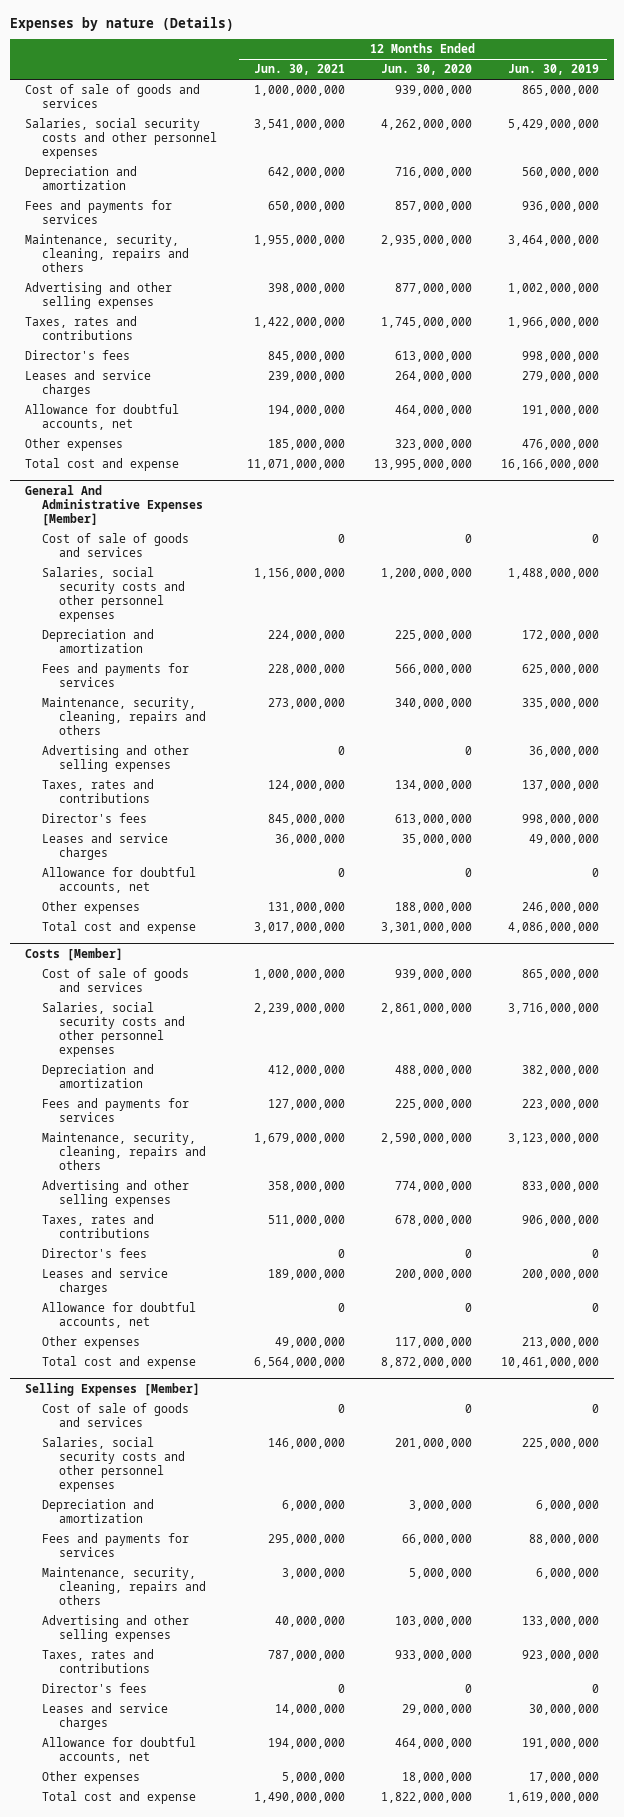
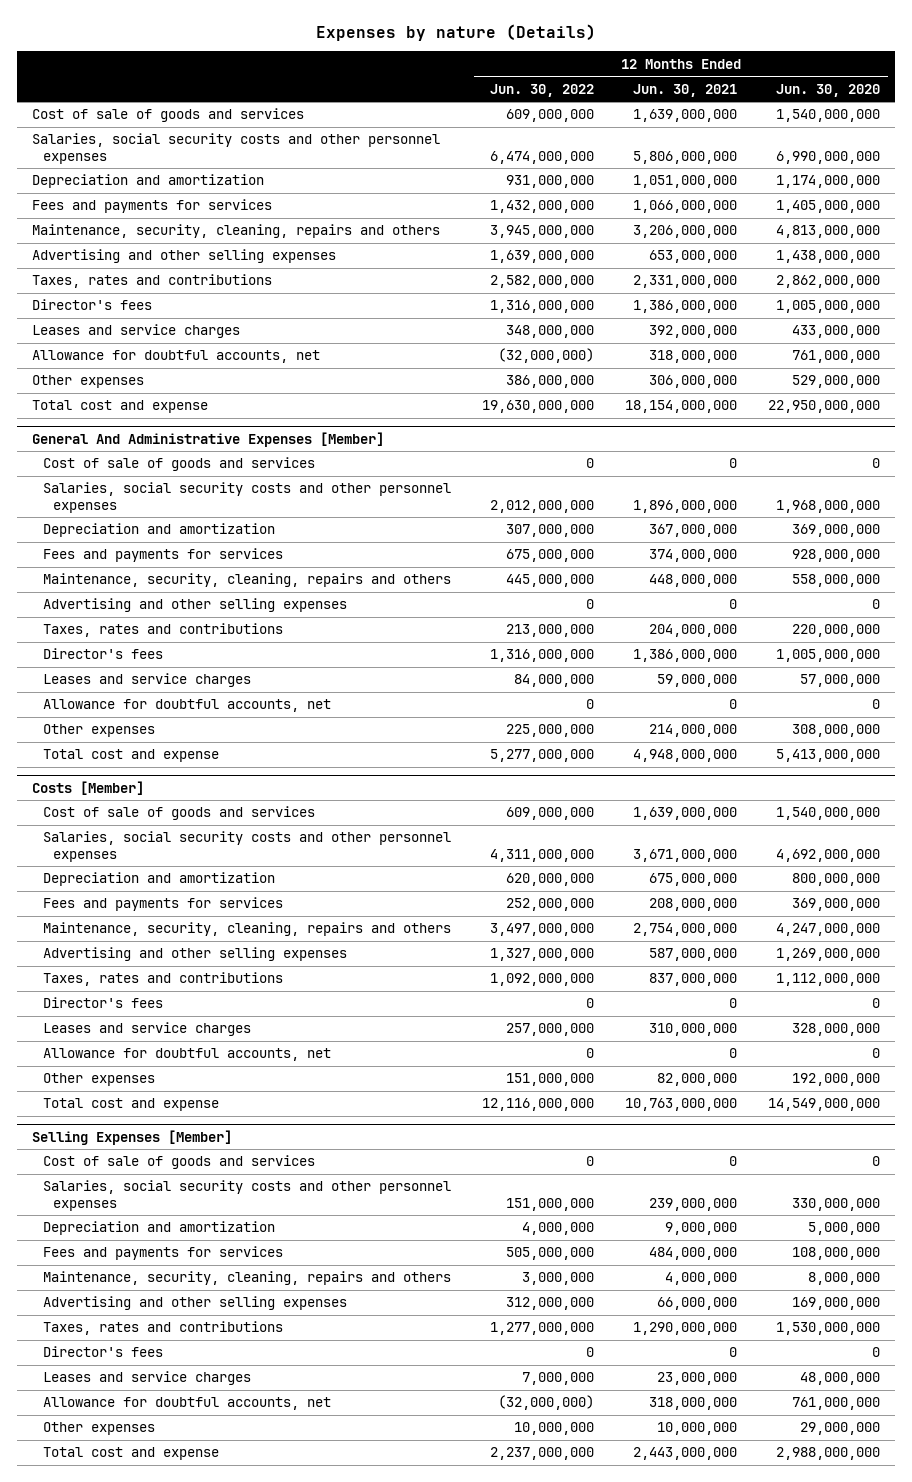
[508,64,600,76] Jun. 30, 2019 -> none
none -> [489,83,594,97] Jun. 30, 2022
[253,85,345,97] 1,000,000,000 -> [632,109,737,123] 1,639,000,000
[394,85,472,97] 939,000,000 -> [775,109,880,123] 1,540,000,000
[253,119,345,131] 3,541,000,000 -> [632,150,737,164] 5,806,000,000
[380,119,472,131] 4,262,000,000 -> [775,150,880,164] 6,990,000,000
[267,167,345,179] 642,000,000 -> [632,175,737,189] 1,051,000,000
[394,167,472,179] 716,000,000 -> [775,175,880,189] 1,174,000,000
[267,201,345,213] 650,000,000 -> [632,200,737,214] 1,066,000,000
[394,201,472,213] 857,000,000 -> [775,200,880,214] 1,405,000,000
[253,235,345,247] 1,955,000,000 -> [632,225,737,239] 3,206,000,000
[380,235,472,247] 2,935,000,000 -> [775,225,880,239] 4,813,000,000
[267,283,345,295] 398,000,000 -> [648,250,737,264] 653,000,000
[394,283,472,295] 877,000,000 -> [775,250,880,264] 1,438,000,000
[253,317,345,329] 1,422,000,000 -> [632,275,737,289] 2,331,000,000
[380,317,472,329] 1,745,000,000 -> [775,275,880,289] 2,862,000,000
[267,351,345,363] 845,000,000 -> [632,300,737,314] 1,386,000,000
[394,351,472,363] 613,000,000 -> [775,300,880,314] 1,005,000,000
[267,371,345,383] 239,000,000 -> [648,325,737,339] 392,000,000
[394,371,472,383] 264,000,000 -> [791,325,880,339] 433,000,000
[267,405,345,417] 194,000,000 -> [648,350,737,364] 318,000,000
[394,405,472,417] 464,000,000 -> [791,350,880,364] 761,000,000
[267,439,345,451] 185,000,000 -> [648,375,737,389] 306,000,000
[394,439,472,451] 323,000,000 -> [791,375,880,389] 529,000,000
[246,459,345,471] 11,071,000,000 -> [624,400,737,414] 18,154,000,000
[373,459,472,471] 13,995,000,000 -> [767,400,880,414] 22,950,000,000
[253,568,345,580] 1,156,000,000 -> [632,499,737,513] 1,896,000,000
[380,568,472,580] 1,200,000,000 -> [775,499,880,513] 1,968,000,000
[267,630,345,642] 224,000,000 -> [648,524,737,538] 367,000,000
[394,630,472,642] 225,000,000 -> [791,524,880,538] 369,000,000
[267,664,345,676] 228,000,000 -> [648,549,737,563] 374,000,000
[394,664,472,676] 566,000,000 -> [791,549,880,563] 928,000,000
[267,698,345,710] 273,000,000 -> [648,574,737,588] 448,000,000
[394,698,472,710] 340,000,000 -> [791,574,880,588] 558,000,000
[267,780,345,792] 124,000,000 -> [648,624,737,638] 204,000,000
[394,780,472,792] 134,000,000 -> [791,624,880,638] 220,000,000
[267,814,345,826] 845,000,000 -> [632,649,737,663] 1,386,000,000
[394,814,472,826] 613,000,000 -> [775,649,880,663] 1,005,000,000
[274,834,345,846] 36,000,000 -> [656,674,737,688] 59,000,000
[401,834,472,846] 35,000,000 -> [799,674,880,688] 57,000,000
[267,902,345,914] 131,000,000 -> [648,724,737,738] 214,000,000
[394,902,472,914] 188,000,000 -> [791,724,880,738] 308,000,000
[253,922,345,934] 3,017,000,000 -> [632,749,737,763] 4,948,000,000
[380,922,472,934] 3,301,000,000 -> [775,749,880,763] 5,413,000,000
[253,969,345,981] 1,000,000,000 -> [632,807,737,821] 1,639,000,000
[394,969,472,981] 939,000,000 -> [775,807,880,821] 1,540,000,000
[253,1003,345,1015] 2,239,000,000 -> [632,848,737,862] 3,671,000,000
[380,1003,472,1015] 2,861,000,000 -> [775,848,880,862] 4,692,000,000
[267,1065,345,1077] 412,000,000 -> [648,873,737,887] 675,000,000
[394,1065,472,1077] 488,000,000 -> [791,873,880,887] 800,000,000
[267,1099,345,1111] 127,000,000 -> [648,898,737,912] 208,000,000
[394,1099,472,1111] 225,000,000 -> [791,898,880,912] 369,000,000
[253,1133,345,1145] 1,679,000,000 -> [632,923,737,937] 2,754,000,000
[380,1133,472,1145] 2,590,000,000 -> [775,923,880,937] 4,247,000,000
[267,1181,345,1193] 358,000,000 -> [648,948,737,962] 587,000,000
[394,1181,472,1193] 774,000,000 -> [775,948,880,962] 1,269,000,000
[267,1215,345,1227] 511,000,000 -> [648,973,737,987] 837,000,000
[394,1215,472,1227] 678,000,000 -> [775,973,880,987] 1,112,000,000
[267,1269,345,1281] 189,000,000 -> [648,1023,737,1037] 310,000,000
[394,1269,472,1281] 200,000,000 -> [791,1023,880,1037] 328,000,000
[274,1337,345,1349] 49,000,000 -> [656,1073,737,1087] 82,000,000
[394,1337,472,1349] 117,000,000 -> [791,1073,880,1087] 192,000,000
[253,1357,345,1369] 6,564,000,000 -> [624,1098,737,1112] 10,763,000,000
[380,1357,472,1369] 8,872,000,000 -> [767,1098,880,1112] 14,549,000,000
[267,1438,345,1450] 146,000,000 -> [648,1197,737,1211] 239,000,000
[394,1438,472,1450] 201,000,000 -> [791,1197,880,1211] 330,000,000
[281,1500,345,1512] 6,000,000 -> [664,1222,737,1236] 9,000,000
[408,1500,472,1512] 3,000,000 -> [807,1222,880,1236] 5,000,000
[267,1534,345,1546] 295,000,000 -> [648,1247,737,1261] 484,000,000
[401,1534,472,1546] 66,000,000 -> [791,1247,880,1261] 108,000,000
[281,1568,345,1580] 3,000,000 -> [664,1272,737,1286] 4,000,000
[408,1568,472,1580] 5,000,000 -> [807,1272,880,1286] 8,000,000
[274,1616,345,1628] 40,000,000 -> [656,1297,737,1311] 66,000,000
[394,1616,472,1628] 103,000,000 -> [791,1297,880,1311] 169,000,000
[267,1650,345,1662] 787,000,000 -> [632,1322,737,1336] 1,290,000,000
[394,1650,472,1662] 933,000,000 -> [775,1322,880,1336] 1,530,000,000
[274,1704,345,1716] 14,000,000 -> [656,1372,737,1386] 23,000,000
[401,1704,472,1716] 29,000,000 -> [799,1372,880,1386] 48,000,000
[267,1738,345,1750] 194,000,000 -> [648,1397,737,1411] 318,000,000
[394,1738,472,1750] 464,000,000 -> [791,1397,880,1411] 761,000,000
[281,1772,345,1784] 5,000,000 -> [656,1422,737,1436] 10,000,000
[401,1772,472,1784] 18,000,000 -> [799,1422,880,1436] 29,000,000
[253,1792,345,1804] 1,490,000,000 -> [632,1447,737,1461] 2,443,000,000
[380,1792,472,1804] 1,822,000,000 -> [775,1447,880,1461] 2,988,000,000

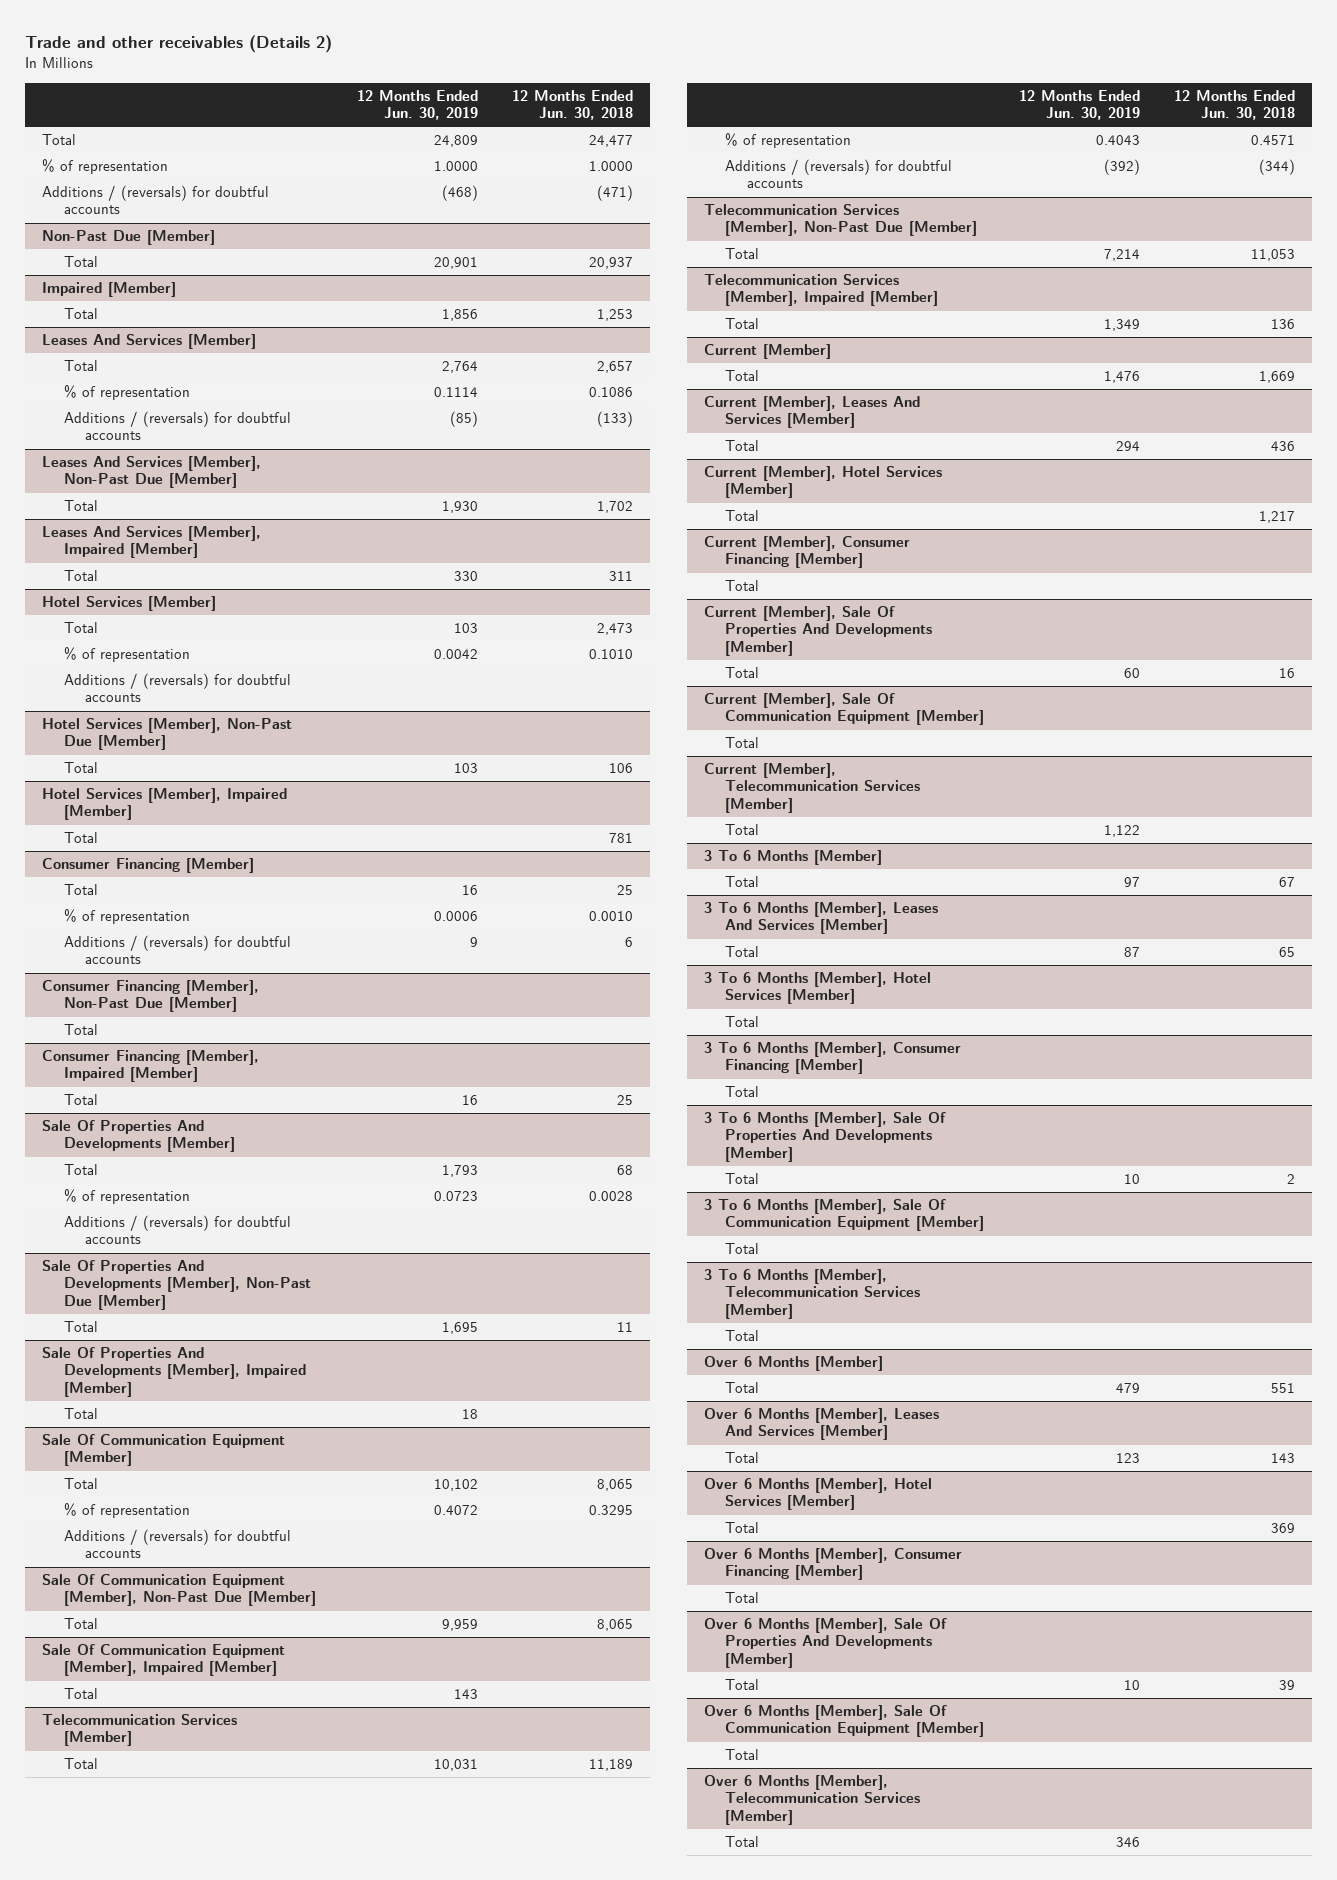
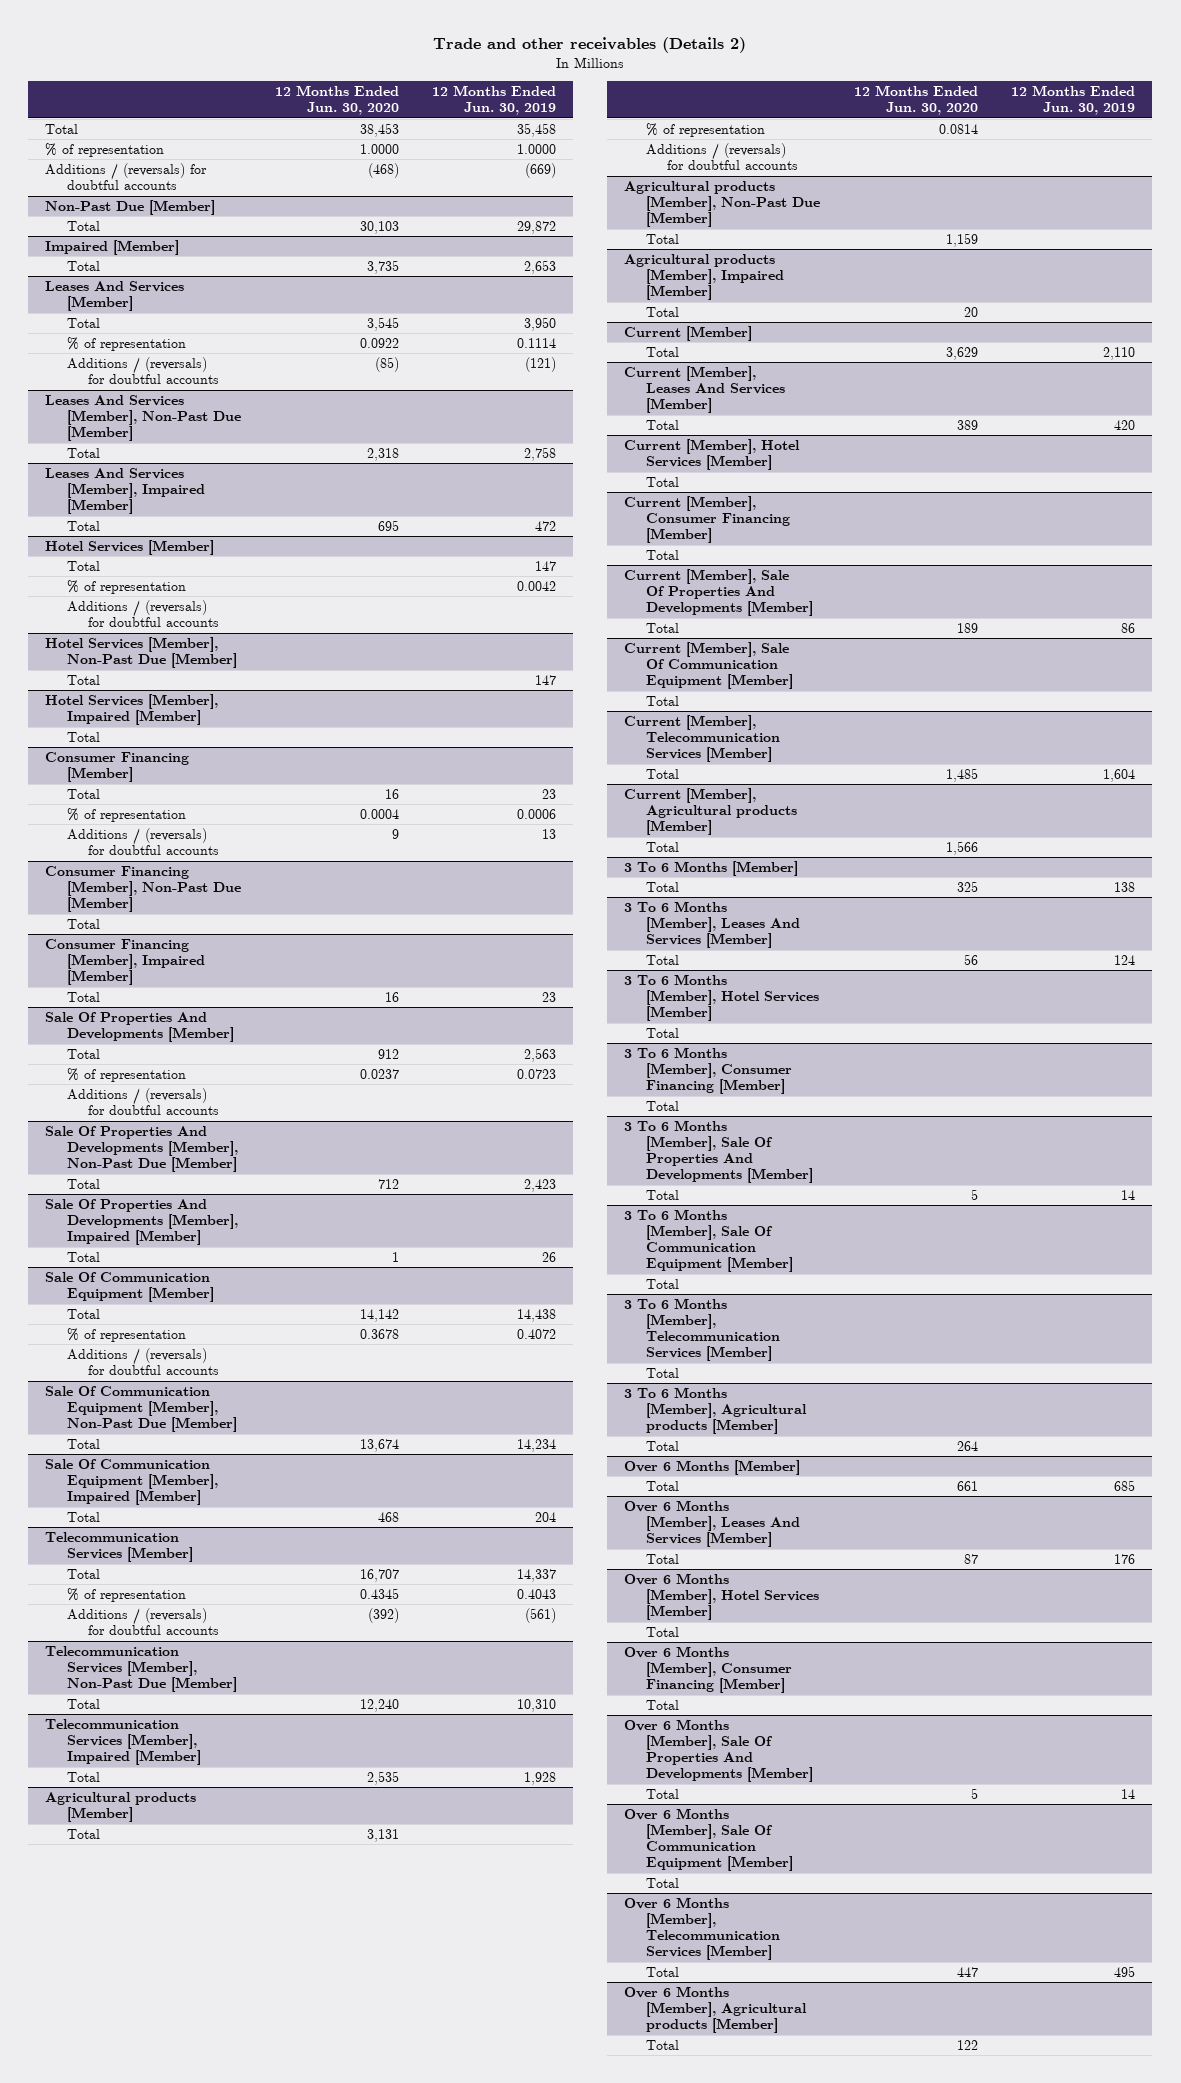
[512,89,634,121] 12 Months Ended Jun. 30, 2018 -> none
none -> [274,84,399,116] 12 Months Ended Jun. 30, 2020
[433,135,478,148] 24,809 -> [517,122,557,137] 35,458
[441,185,478,202] (468) -> [525,162,557,178] (669)
[433,257,478,270] 20,901 -> [517,220,557,234] 29,872
[441,309,478,322] 1,856 -> [524,259,557,274] 2,653
[441,361,478,374] 2,764 -> [524,316,557,331] 3,950
[449,411,478,428] (85) -> [525,356,557,372] (121)
[441,501,478,514] 1,930 -> [524,446,557,461] 2,758
[453,571,478,582] 330 -> [535,520,557,531] 472
[453,623,478,634] 103 -> [535,560,557,571] 147
[453,763,478,774] 103 -> [535,674,557,685] 147
[461,885,478,896] 16 -> [542,788,557,799] 23
[469,937,478,948] 9 -> [542,828,557,839] 13
[461,1095,478,1106] 16 -> [542,991,557,1002] 23
[441,1165,478,1178] 1,793 -> [524,1047,557,1062] 2,563
[441,1322,478,1335] 1,695 -> [524,1178,557,1192] 2,423
[461,1409,478,1420] 18 -> [542,1251,557,1262] 26
[433,1479,478,1492] 10,102 -> [517,1308,557,1322] 14,438
[441,1619,478,1632] 9,959 -> [517,1438,557,1452] 14,234
[453,1689,478,1700] 143 -> [535,1511,557,1522] 204
[433,1759,478,1772] 10,031 -> [517,1568,557,1582] 14,337
[1103,159,1140,176] (392) -> [525,1607,557,1623] (561)
[1103,249,1140,262] 7,214 -> [517,1698,557,1712] 10,310
[1103,319,1140,332] 1,349 -> [524,1771,557,1785] 1,928
none -> [45,1791,197,1823] Agricultural products [Member]
none -> [66,1828,100,1839] Total
none -> [645,122,765,137] % of representation
none -> [645,142,799,171] Additions / (reversals) for doubtful accounts
none -> [624,180,820,228] Agricultural products [Member], Non-Past Due [Member]
none -> [645,233,679,244] Total
none -> [624,253,784,301] Agricultural products [Member], Impaired [Member]
none -> [645,306,679,317] Total
[1103,371,1140,384] 1,476 -> [1103,346,1136,360] 2,110
[1115,441,1140,452] 294 -> [1114,419,1136,430] 420
[1123,668,1140,679] 60 -> [1121,622,1136,633] 86
[1103,825,1140,838] 1,122 -> [1103,768,1136,782] 1,604
none -> [624,787,797,836] Current [Member], Agricultural products [Member]
none -> [645,841,679,852] Total
[1123,877,1140,888] 97 -> [1114,881,1136,892] 138
[1123,947,1140,958] 87 -> [1114,954,1136,965] 124
[1123,1174,1140,1185] 10 -> [1121,1189,1136,1200] 14
none -> [624,1386,807,1435] 3 To 6 Months [Member], Agricultural products [Member]
none -> [645,1440,679,1451] Total
[1115,1383,1140,1394] 479 -> [1114,1479,1136,1491] 685
[1115,1453,1140,1464] 123 -> [1114,1553,1136,1564] 176
[1123,1680,1140,1691] 10 -> [1121,1788,1136,1799] 14
[1115,1837,1140,1848] 346 -> [1114,1965,1136,1977] 495
none -> [624,1985,807,2034] Over 6 Months [Member], Agricultural products [Member]
none -> [645,2039,679,2050] Total

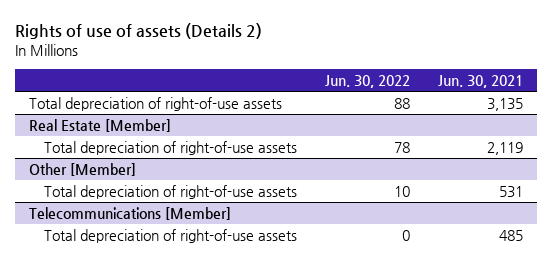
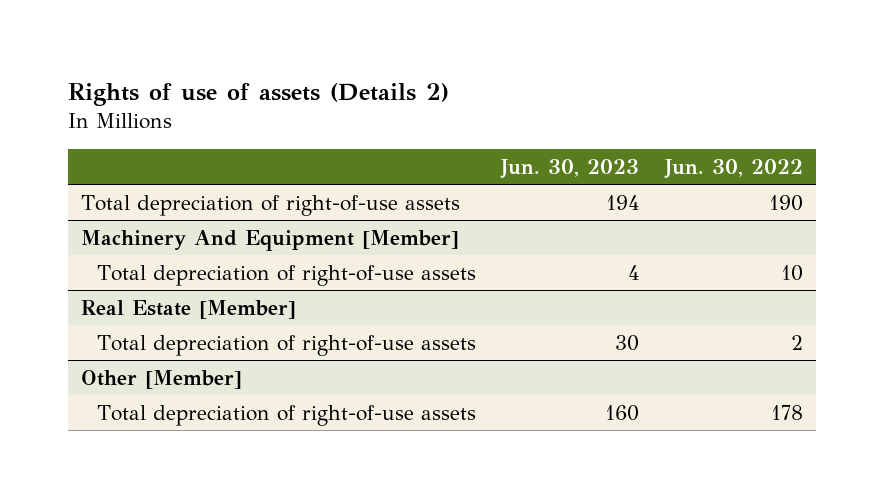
[437,75,523,89] Jun. 30, 2021 -> none
none -> [500,158,640,179] Jun. 30, 2023
[393,98,410,110] 88 -> [769,194,804,211] 190
none -> [80,229,459,251] Machinery And Equipment [Member]
none -> [96,264,476,286] Total depreciation of right-of-use assets
[393,142,410,154] 78 -> [791,334,804,350] 2
[28,207,231,221] Telecommunications [Member] -> none
[44,229,298,244] Total depreciation of right-of-use assets -> none
[393,186,410,198] 10 -> [771,404,804,420] 178

